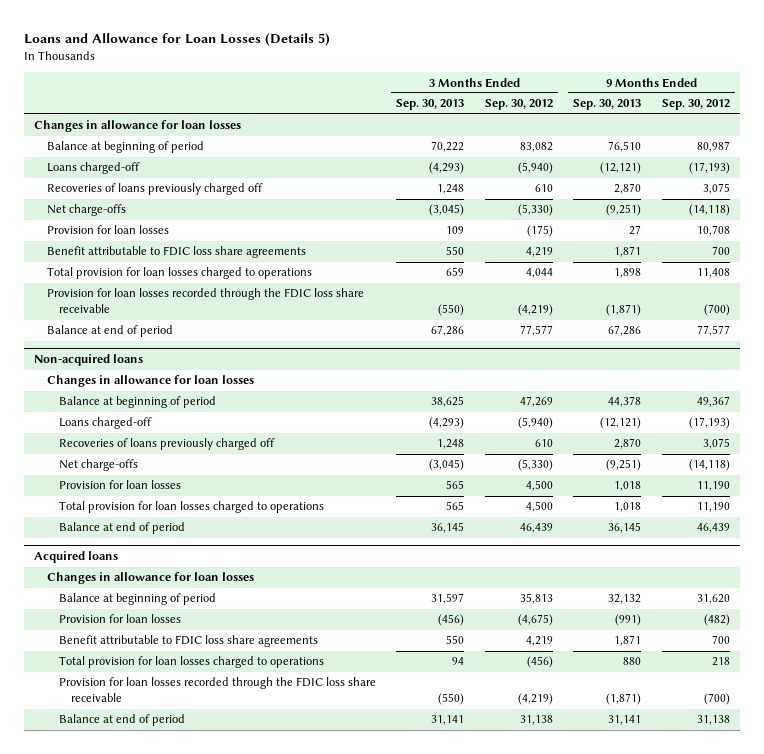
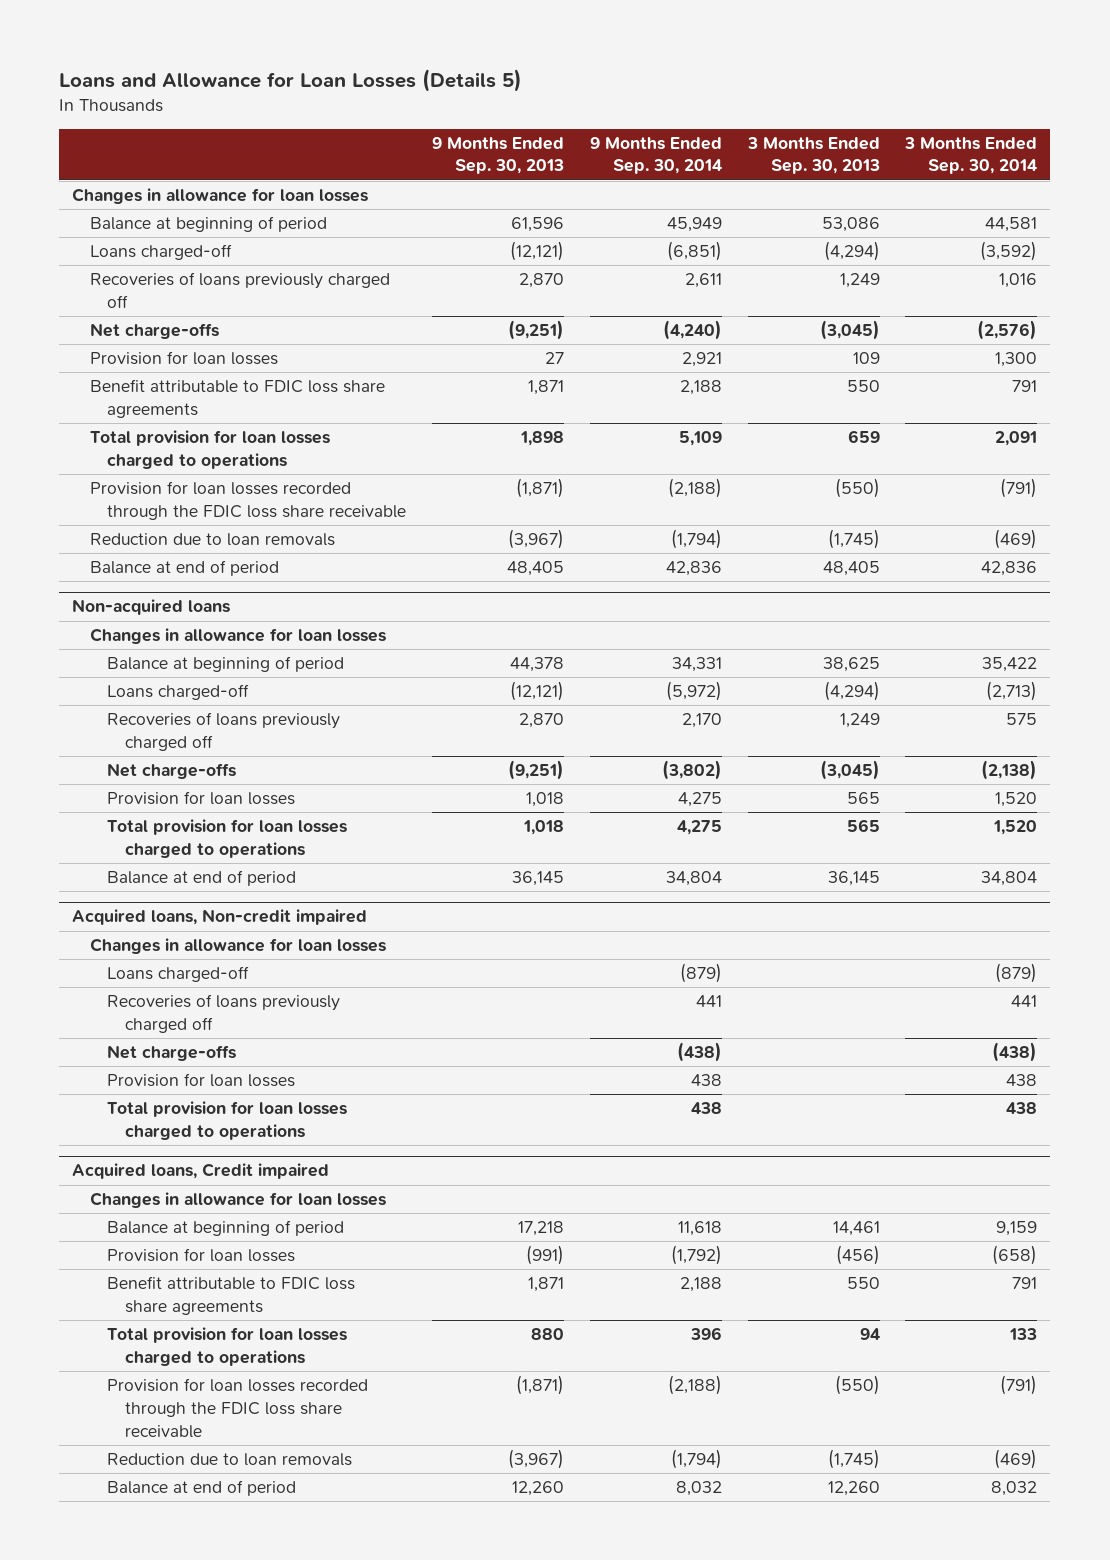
[484,99,553,111] Sep. 30, 2012 -> none
[661,99,730,111] Sep. 30, 2012 -> none
none -> [589,136,722,175] 9 Months Ended Sep. 30, 2014
none -> [904,136,1038,175] 3 Months Ended Sep. 30, 2014
[431,141,465,153] 70,222 -> [821,217,880,233] 53,086
[608,141,642,153] 76,510 -> [510,217,564,233] 61,596
[429,162,465,175] (4,293) -> [823,241,880,262] (4,294)
[437,184,465,195] 1,248 -> [839,273,880,289] 1,249
none -> [89,533,335,547] Reduction due to loan removals
[431,325,465,337] 67,286 -> [822,561,880,577] 48,405
[608,325,642,337] 67,286 -> [506,561,564,577] 48,405
[429,417,465,430] (4,293) -> [823,681,880,702] (4,294)
[437,439,465,450] 1,248 -> [839,713,880,729] 1,249
[34,551,119,564] Acquired loans -> none
none -> [72,909,368,926] Acquired loans, Non-credit impaired
none -> [107,966,250,983] Loans charged-off
none -> [107,994,341,1033] Recoveries of loans previously charged off
none -> [107,1045,237,1062] Net charge-offs
none -> [107,1073,296,1088] Provision for loan losses
none -> [107,1101,348,1140] Total provision for loan losses charged to operations
none -> [72,1163,330,1180] Acquired loans, Credit impaired
none -> [89,1192,386,1209] Changes in allowance for loan losses
[431,593,465,605] 31,597 -> [832,1221,880,1237] 14,461
[608,594,642,605] 32,132 -> [517,1221,564,1237] 17,218
none -> [107,1453,353,1467] Reduction due to loan removals
[431,715,465,726] 31,141 -> [827,1481,880,1497] 12,260
[608,715,642,726] 31,141 -> [511,1481,564,1497] 12,260

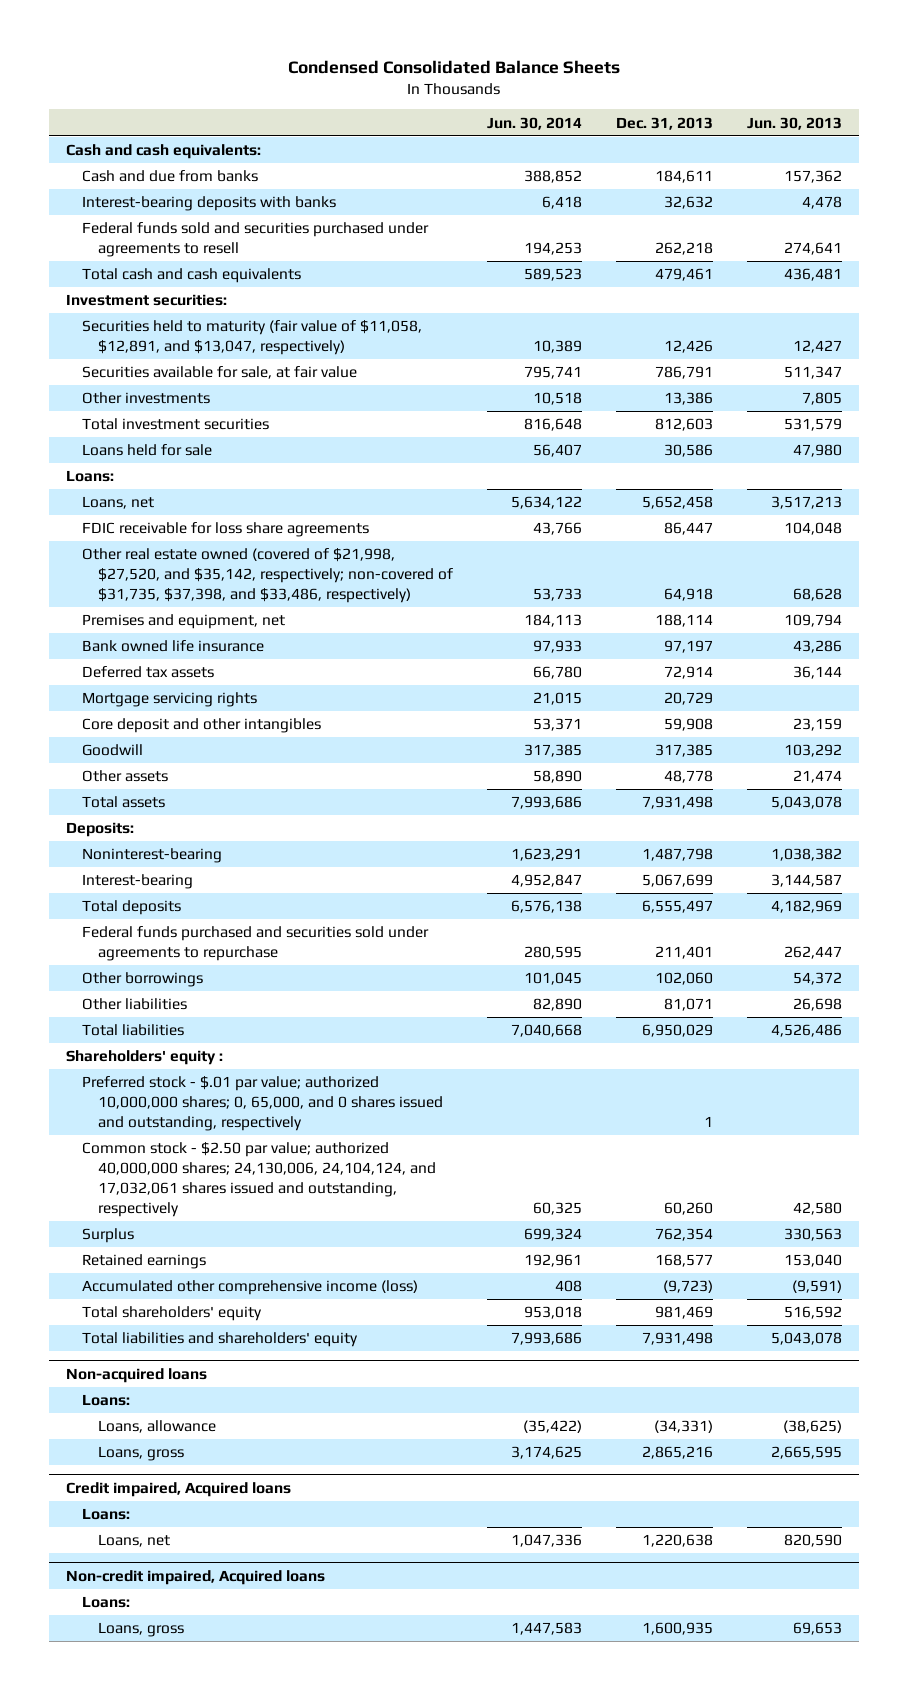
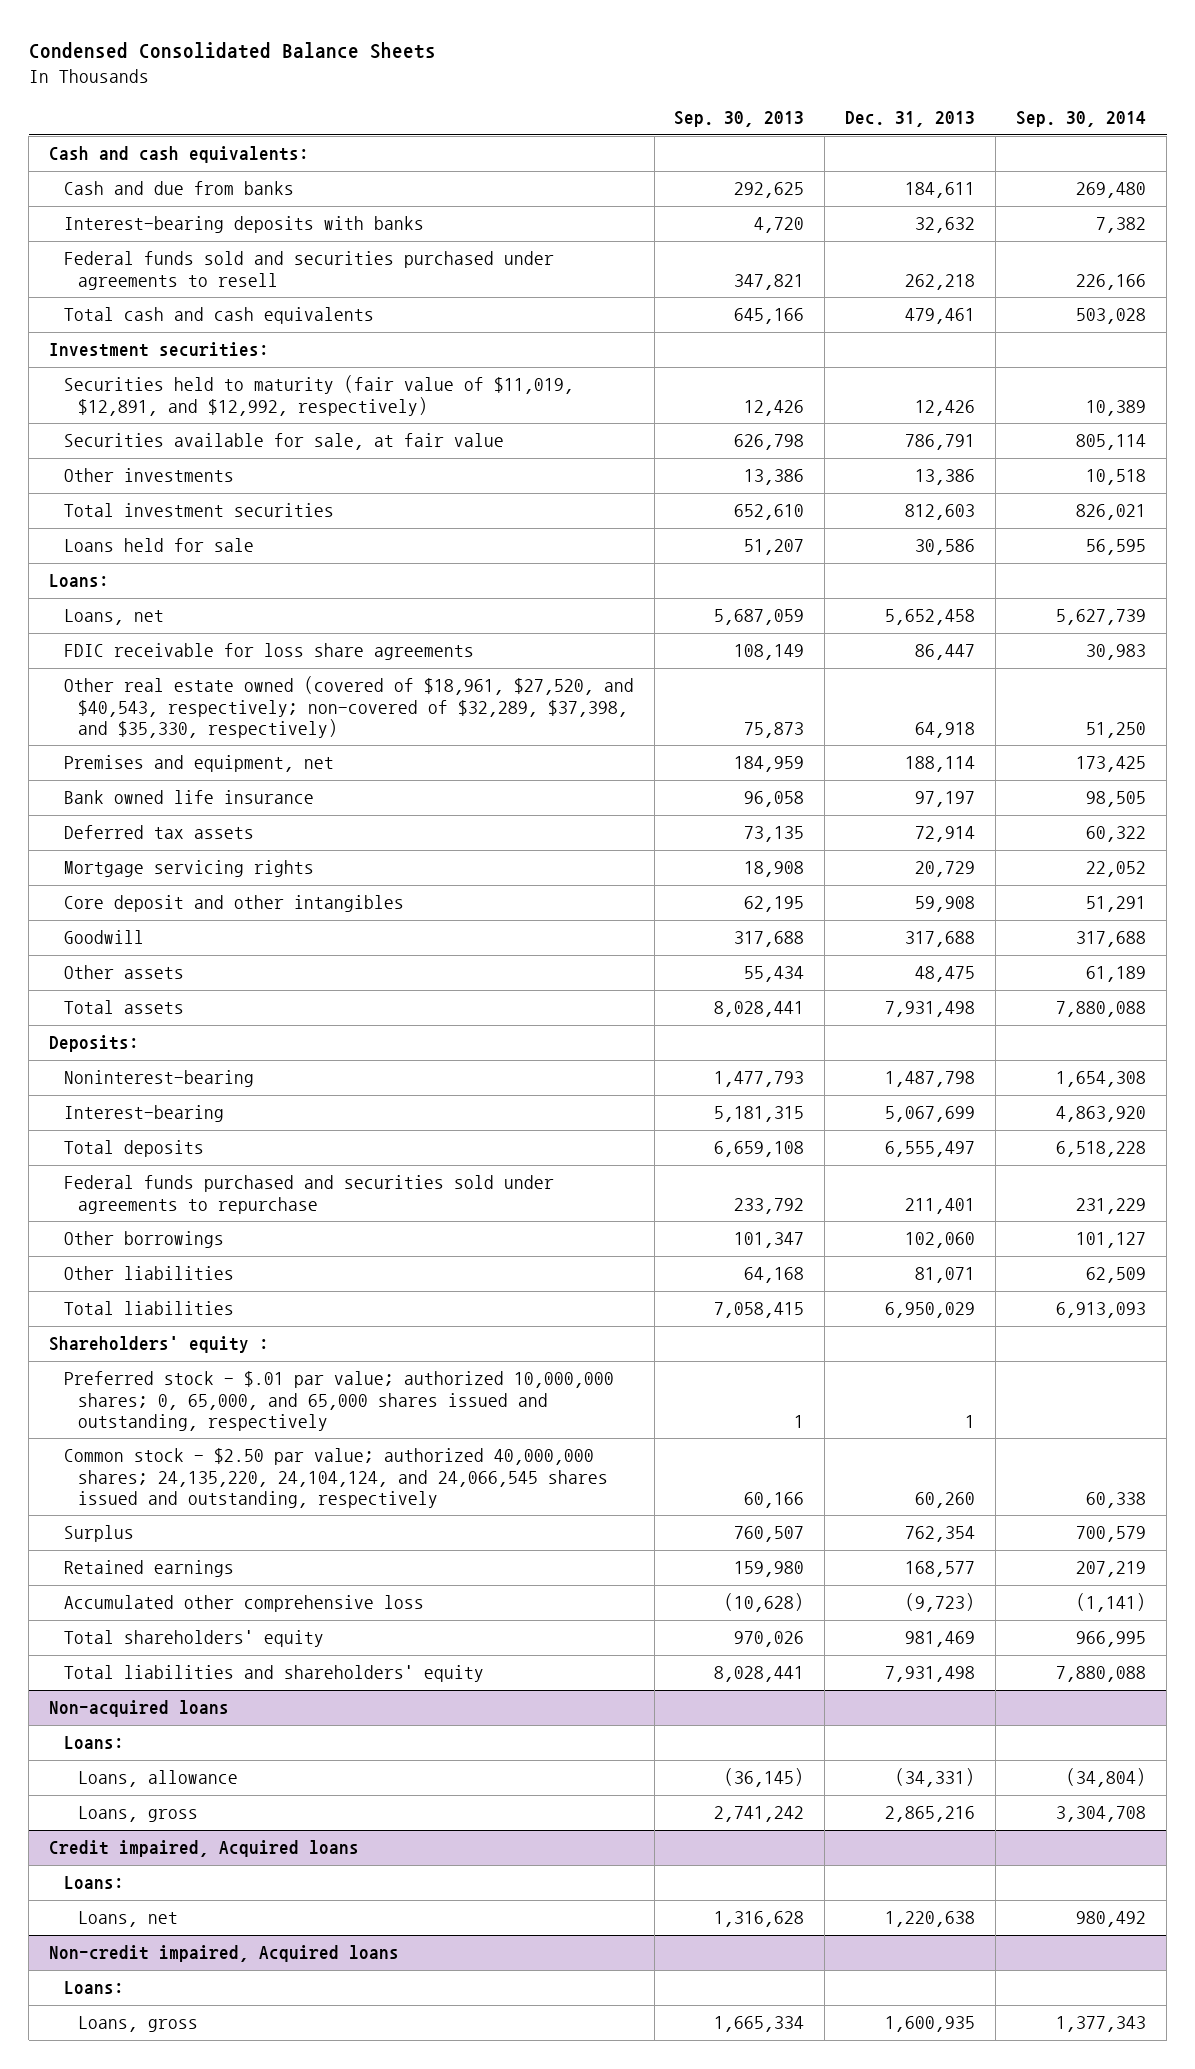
[486,116,582,130] Jun. 30, 2014 -> none
[746,116,842,130] Jun. 30, 2013 -> none
none -> [674,111,805,128] Sep. 30, 2013
none -> [1016,111,1147,128] Sep. 30, 2014
[82,320,423,356] Securities held to maturity (fair value of $11,058, $12,891, and $13,047, respectively) -> [63,375,574,416] Securities held to maturity (fair value of $11,019, $12,891, and $12,992, respectively)
[82,548,454,604] Other real estate owned (covered of $21,998, $27,520, and $35,142, respectively; non-covered of $31,735, $37,398, and $33,486, respectively) -> [63,676,634,738] Other real estate owned (covered of $18,961, $27,520, and $40,543, respectively; non-covered of $32,289, $37,398, and $35,330, respectively)
[654,744,713,758] 317,385 -> [905,931,976,948] 317,688
[663,770,713,784] 48,778 -> [915,966,976,983] 48,475
[82,1076,444,1132] Preferred stock - $.01 par value; authorized 10,000,000 shares; 0, 65,000, and 0 shares issued and outstanding, respectively -> [63,1371,614,1431] Preferred stock - $.01 par value; authorized 10,000,000 shares; 0, 65,000, and 65,000 shares issued and outstanding, respectively
[82,1142,437,1218] Common stock - $2.50 par value; authorized 40,000,000 shares; 24,130,006, 24,104,124, and 17,032,061 shares issued and outstanding, respectively -> [63,1448,609,1508] Common stock - $2.50 par value; authorized 40,000,000 shares; 24,135,220, 24,104,124, and 24,066,545 shares issued and outstanding, respectively
[82,1280,419,1296] Accumulated other comprehensive income (loss) -> [63,1595,424,1613] Accumulated other comprehensive loss

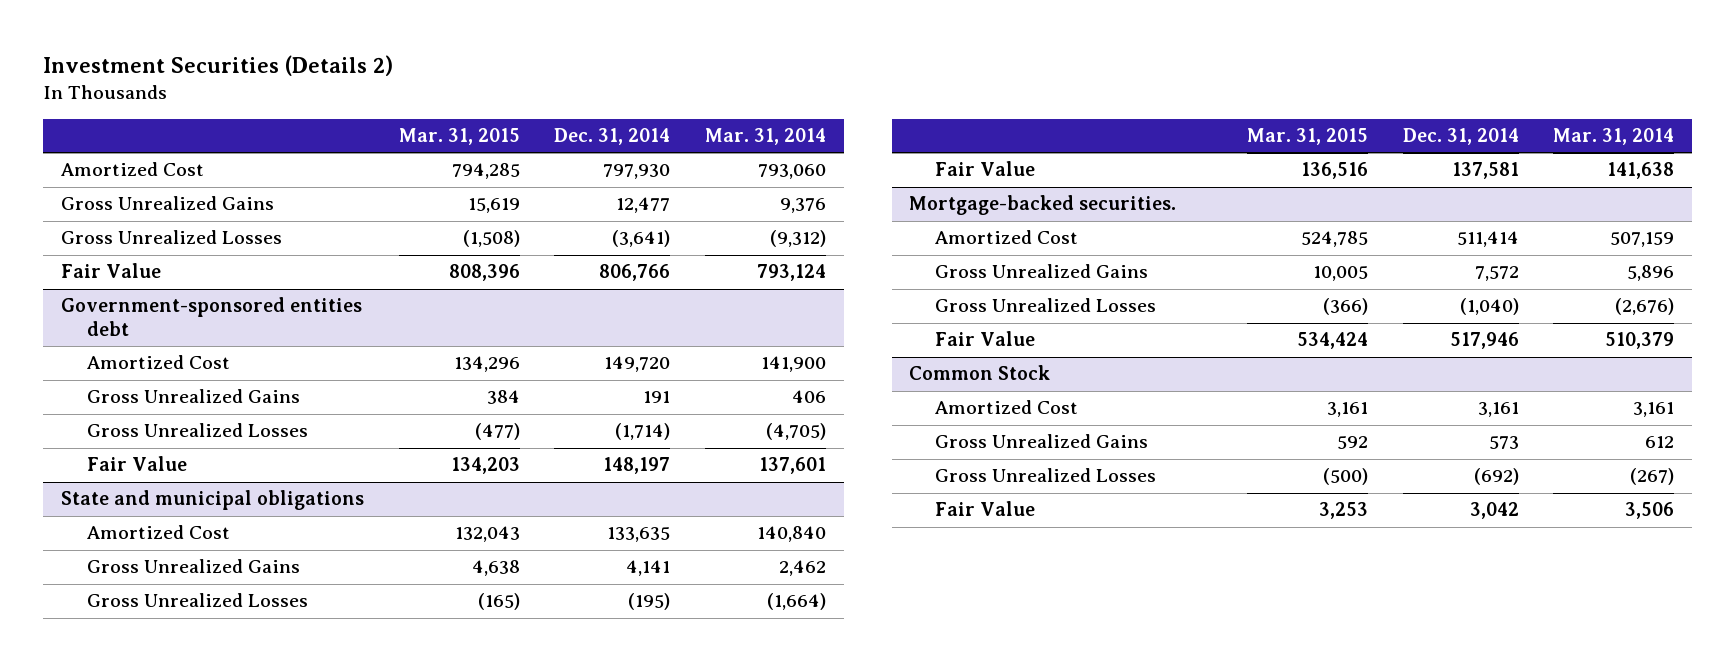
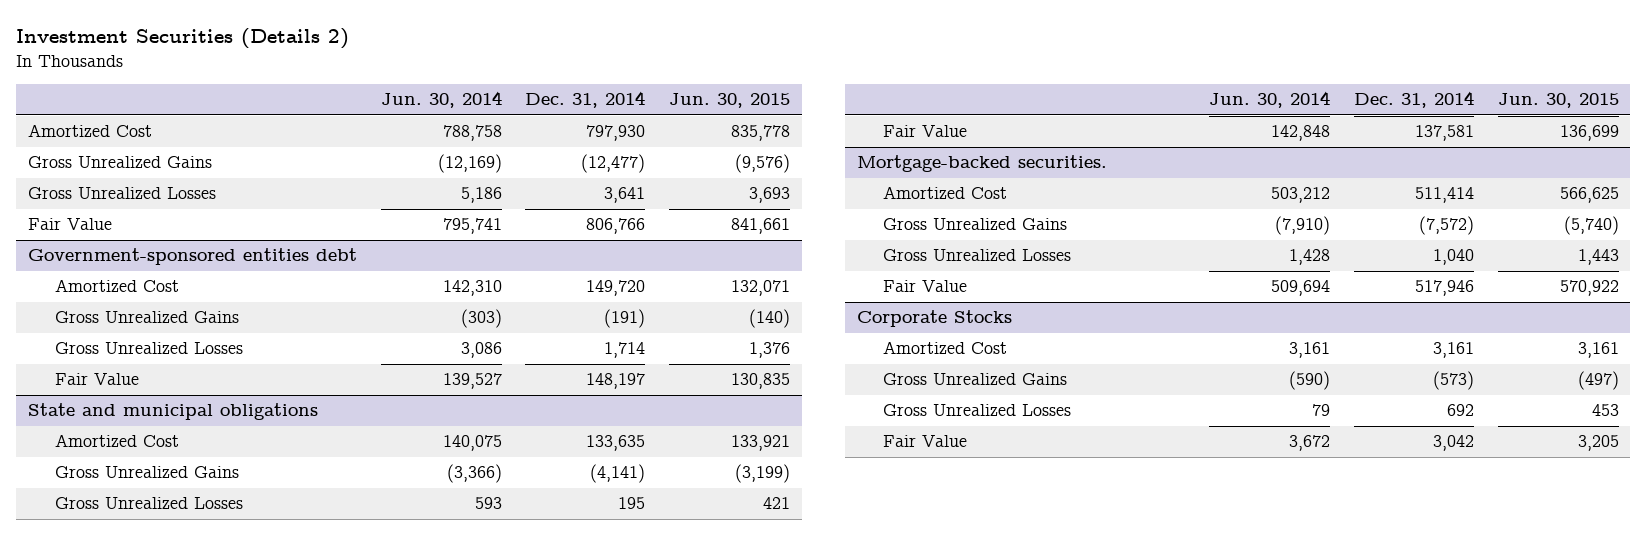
[398,128,520,146] Mar. 31, 2015 -> none
[705,128,827,146] Mar. 31, 2014 -> none
none -> [380,91,502,109] Jun. 30, 2014
none -> [668,93,790,109] Jun. 30, 2015
[616,197,671,214] 12,477 -> [581,154,646,174] (12,477)
[612,230,671,248] (3,641) -> [604,187,646,204] 3,641
[643,391,671,404] 191 -> [604,309,646,329] (191)
[615,423,671,441] (1,714) -> [604,342,646,359] 1,714
[626,560,671,577] 4,141 -> [590,464,646,484] (4,141)
[628,593,671,611] (195) -> [618,497,646,510] 195
[1474,266,1519,282] 7,572 -> [1419,216,1475,236] (7,572)
[1459,298,1519,316] (1,040) -> [1433,249,1475,266] 1,040
[909,365,1051,381] Common Stock -> [856,310,1012,328] Corporate Stocks
[1488,436,1519,450] 573 -> [1433,371,1475,391] (573)
[1473,468,1519,486] (692) -> [1447,404,1475,417] 692

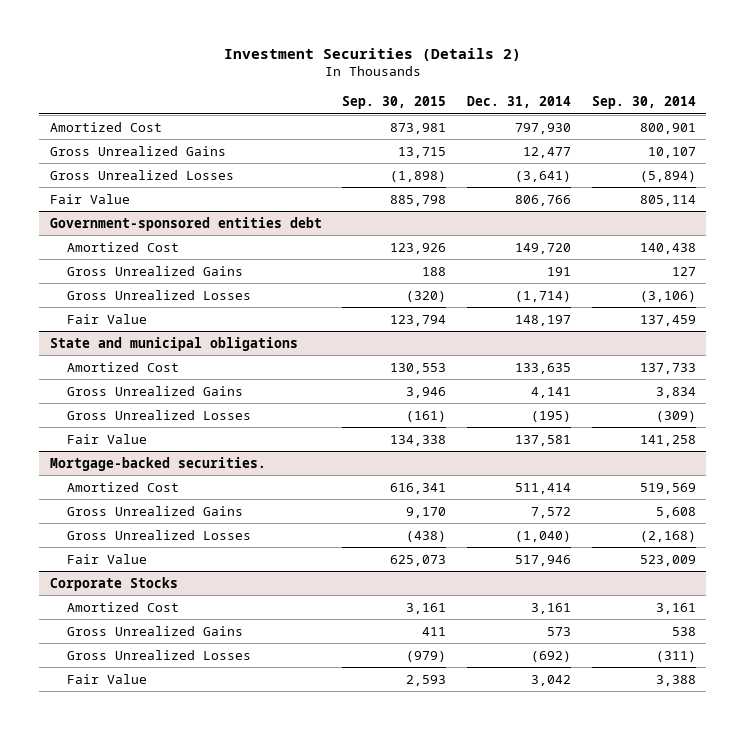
[380,91,502,109] Jun. 30, 2014 -> none
[668,93,790,109] Jun. 30, 2015 -> none
none -> [342,95,447,109] Sep. 30, 2015
none -> [591,95,696,109] Sep. 30, 2014
[581,154,646,174] (12,477) -> [522,146,571,158] 12,477
[604,187,646,204] 3,641 -> [514,170,571,182] (3,641)
[604,309,646,329] (191) -> [546,266,571,276] 191
[604,342,646,359] 1,714 -> [514,290,571,302] (1,714)
[590,464,646,484] (4,141) -> [530,386,571,398] 4,141
[618,497,646,510] 195 -> [530,410,571,422] (195)
[1419,216,1475,236] (7,572) -> [530,506,571,518] 7,572
[1433,249,1475,266] 1,040 -> [514,530,571,542] (1,040)
[1433,371,1475,391] (573) -> [546,626,571,636] 573
[1447,404,1475,417] 692 -> [530,650,571,662] (692)

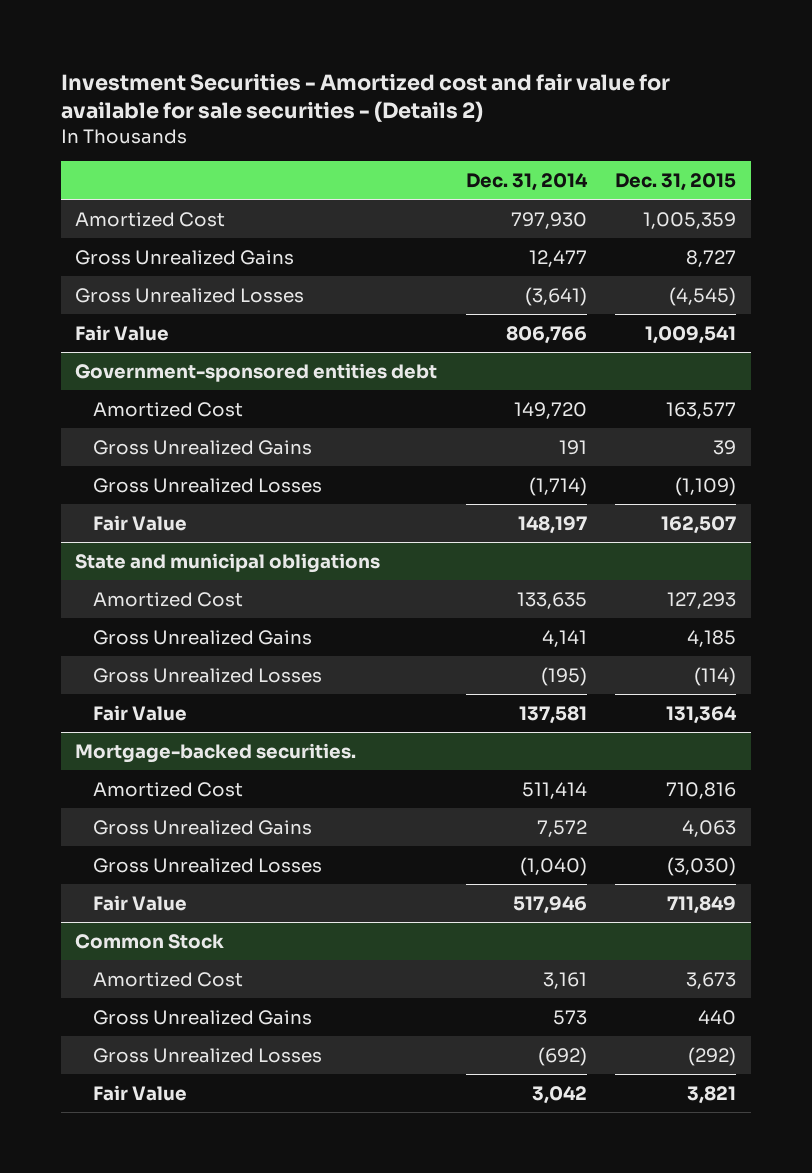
[223,48,521,62] Investment Securities (Details 2) -> [61,72,671,123] Investment Securities - Amortized cost and fair value for available for sale securities - (Details 2)
[342,95,447,109] Sep. 30, 2015 -> none
[591,95,696,109] Sep. 30, 2014 -> none
none -> [615,172,737,191] Dec. 31, 2015
[49,576,178,591] Corporate Stocks -> [75,933,225,949] Common Stock

